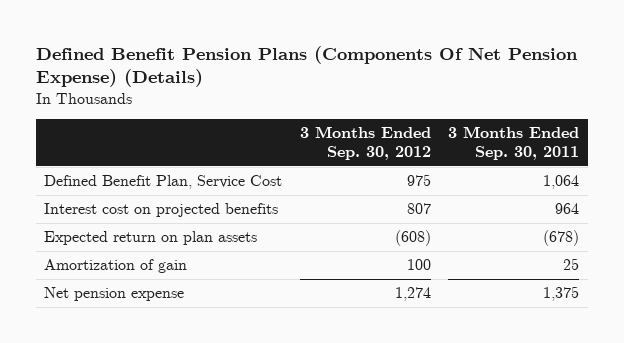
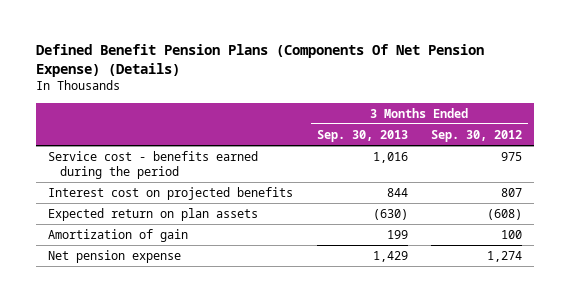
[448,126,580,161] 3 Months Ended Sep. 30, 2011 -> none
none -> [316,130,408,143] Sep. 30, 2013
[44,175,283,190] Defined Benefit Plan, Service Cost -> [47,151,258,180] Service cost - benefits earned during the period

